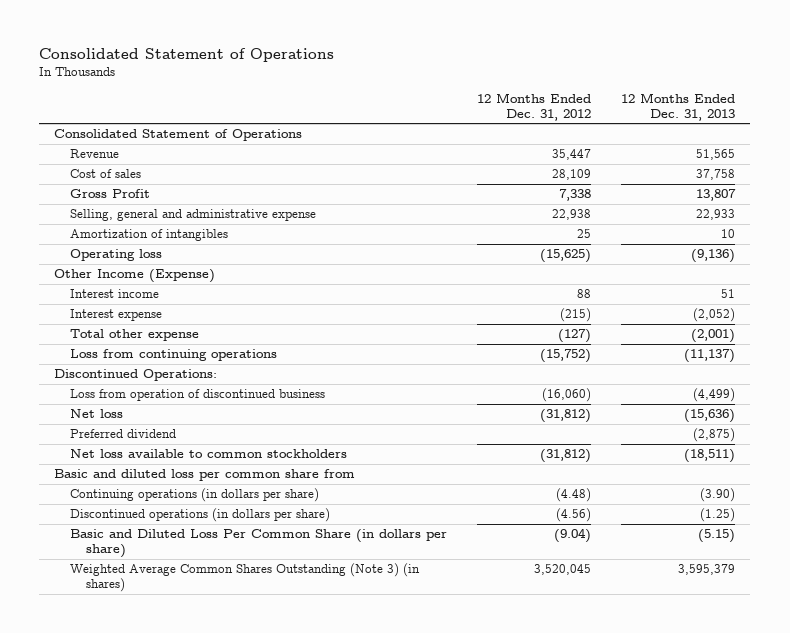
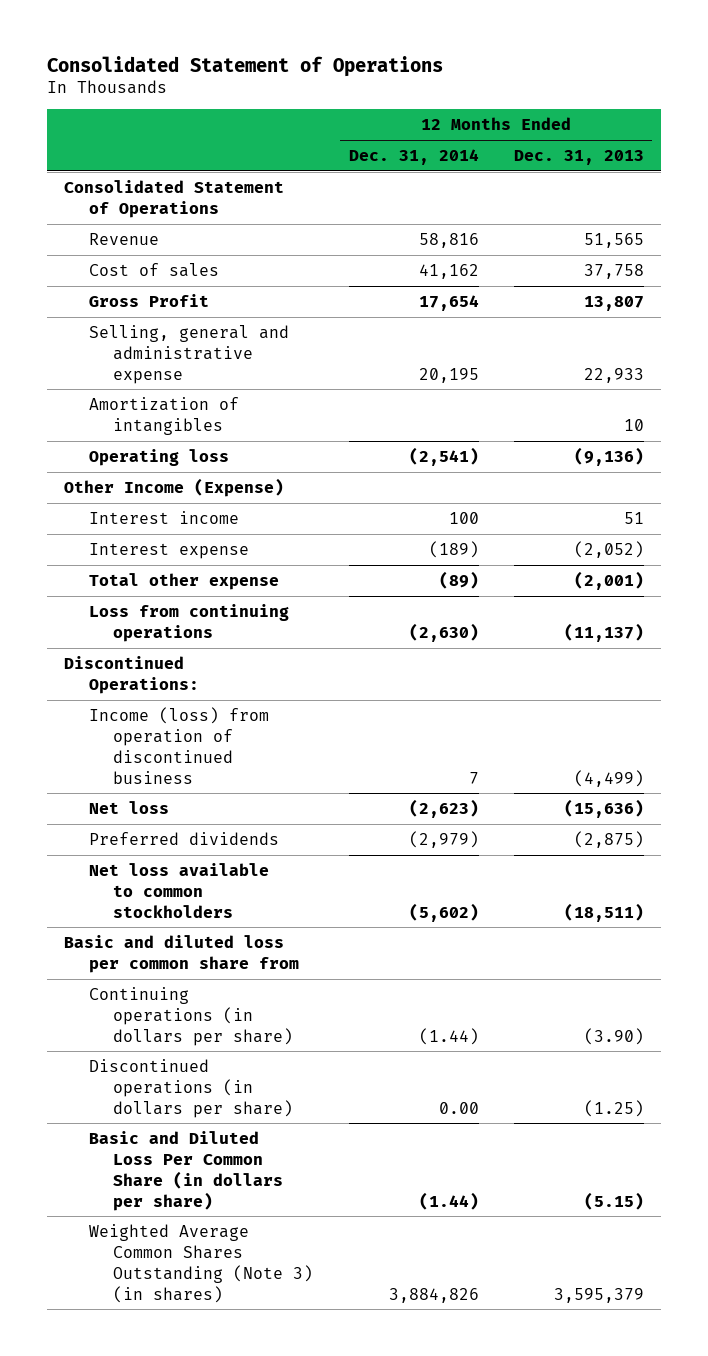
[477,92,592,121] 12 Months Ended Dec. 31, 2012 -> none
none -> [348,149,479,166] Dec. 31, 2014
[70,389,326,402] Loss from operation of discontinued business -> [88,706,269,784] Income (loss) from operation of discontinued business
[70,429,177,439] Preferred dividend -> [88,831,279,845] Preferred dividends

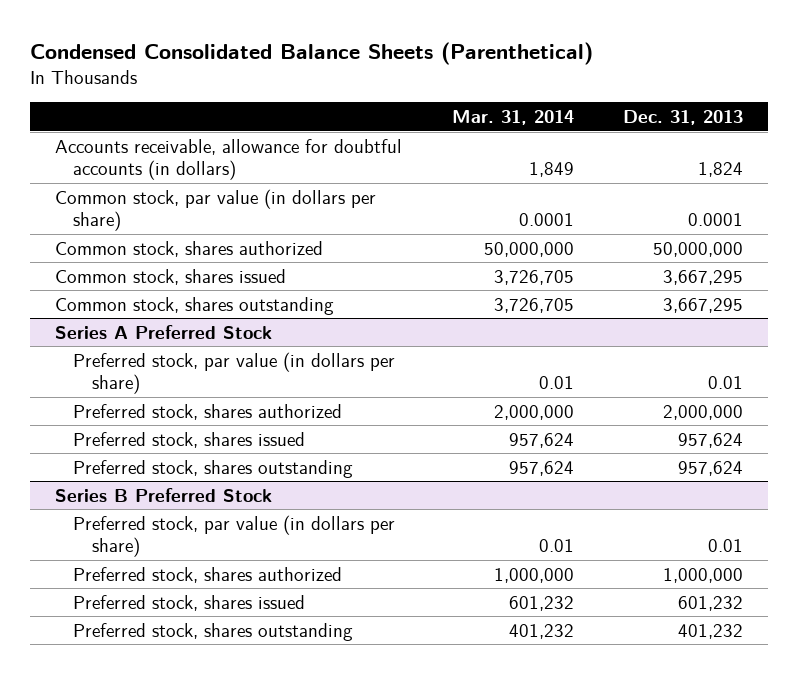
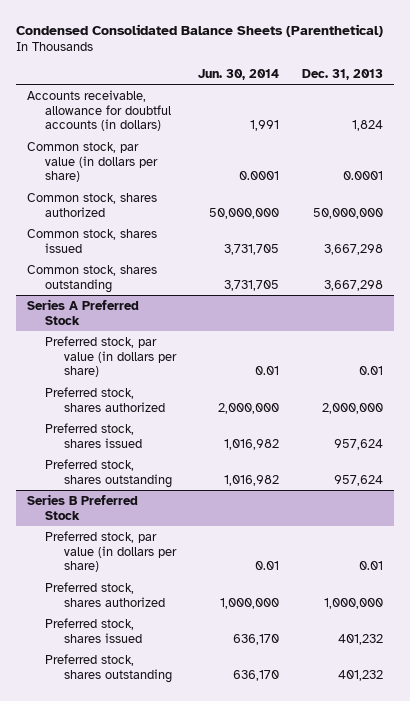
[451,109,574,125] Mar. 31, 2014 -> none
none -> [198,69,280,81] Jun. 30, 2014
[663,269,744,285] 3,667,295 -> [324,243,384,255] 3,667,298
[663,297,744,313] 3,667,295 -> [324,279,384,291] 3,667,298
[678,595,744,611] 601,232 -> [338,633,384,645] 401,232

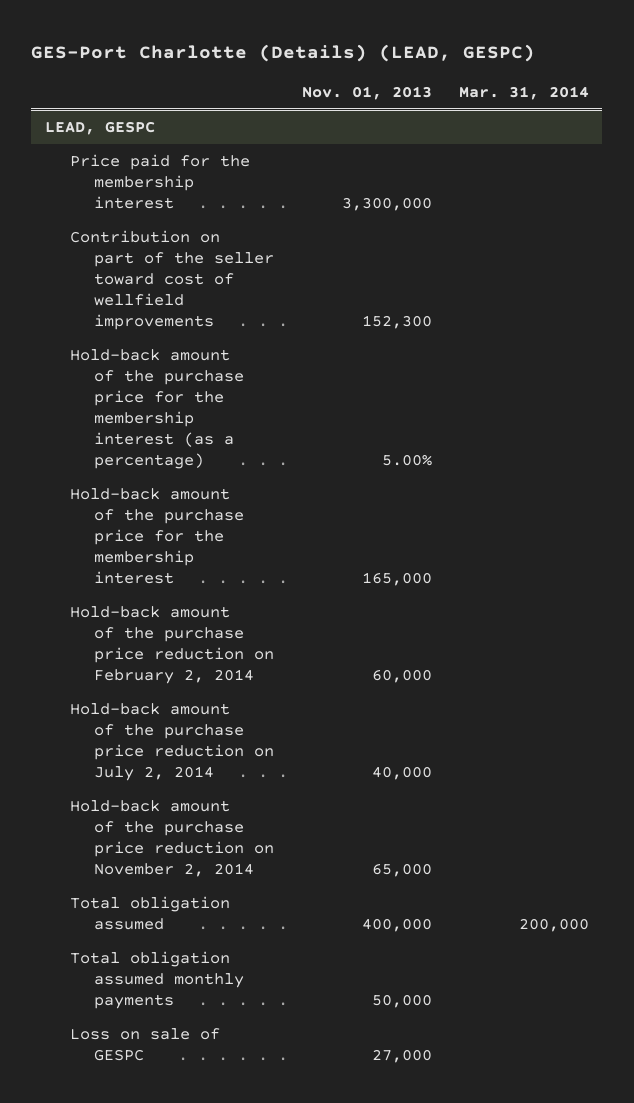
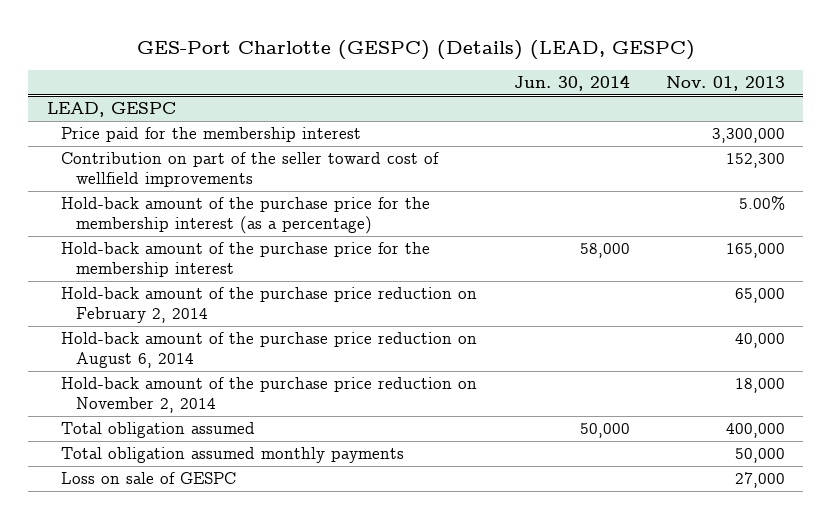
[31,43,536,62] GES-Port Charlotte (Details) (LEAD, GESPC) -> [136,39,695,60] GES-Port Charlotte (GESPC) (Details) (LEAD, GESPC)
[458,85,589,100] Mar. 31, 2014 -> none
none -> [513,74,630,91] Jun. 30, 2014
[371,669,432,684] 60,000 -> [735,287,786,303] 65,000
[69,702,275,782] Hold-back amount of the purchase price reduction on July 2, 2014 -> [61,331,478,369] Hold-back amount of the purchase price reduction on August 6, 2014
[371,863,432,878] 65,000 -> [735,377,786,393] 18,000

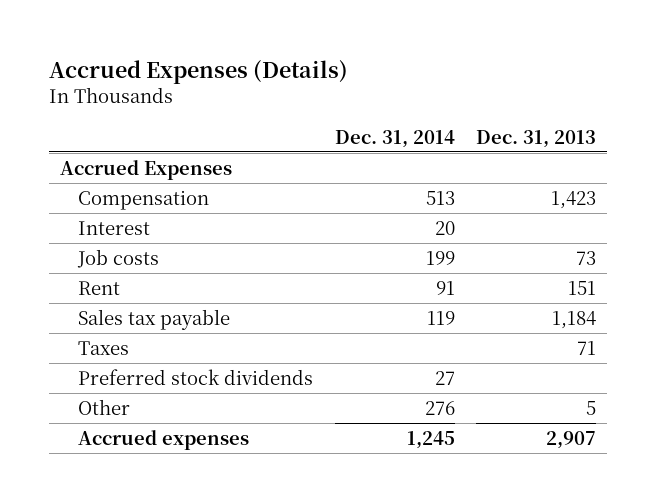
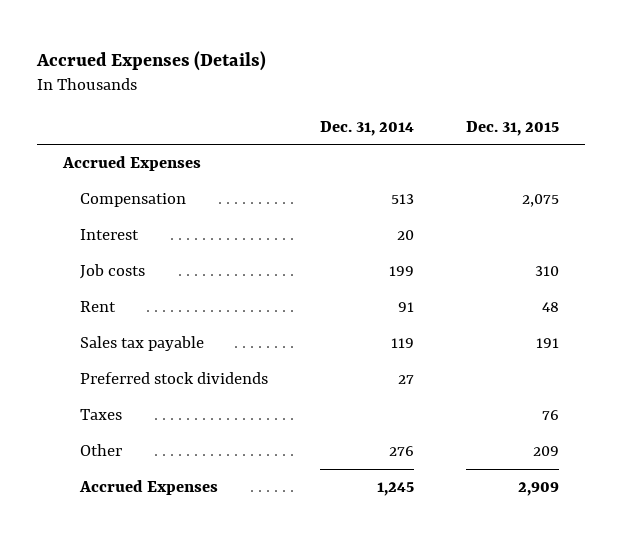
[476,129,597,148] Dec. 31, 2013 -> none
none -> [465,120,559,136] Dec. 31, 2015
[78,340,130,355] Taxes -> [80,409,123,421] Taxes
[78,429,250,450] Accrued expenses -> [79,480,219,496] Accrued Expenses

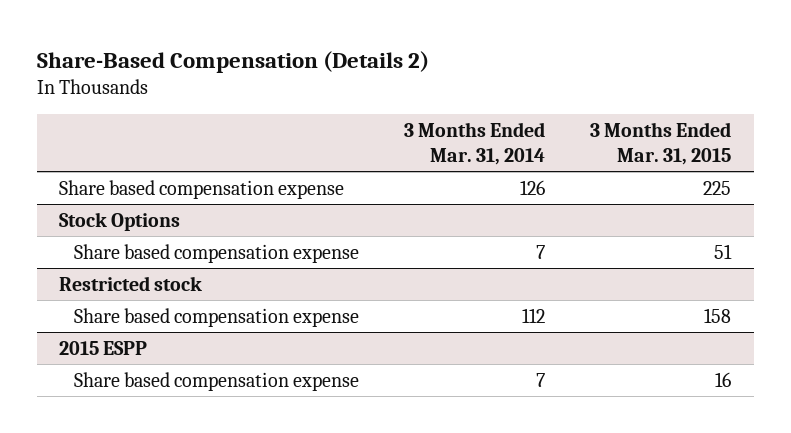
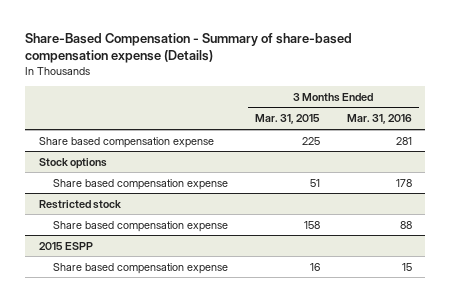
[36,50,429,73] Share-Based Compensation (Details 2) -> [25,32,353,63] Share-Based Compensation - Summary of share-based compensation expense (Details)
[404,121,546,165] 3 Months Ended Mar. 31, 2014 -> none
none -> [346,114,412,125] Mar. 31, 2016
[59,211,181,231] Stock Options -> [38,157,107,169] Stock options

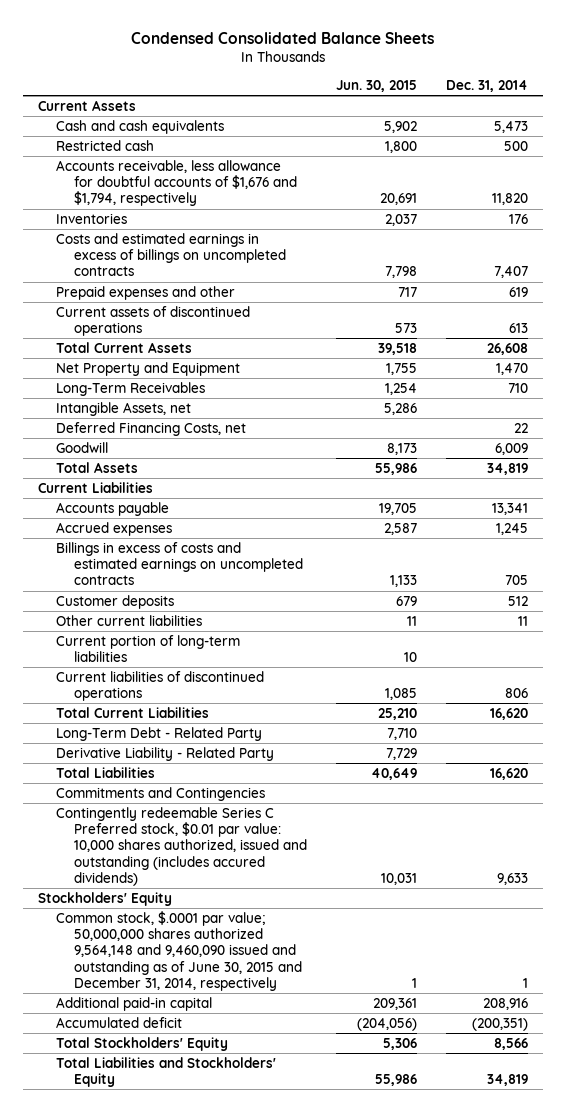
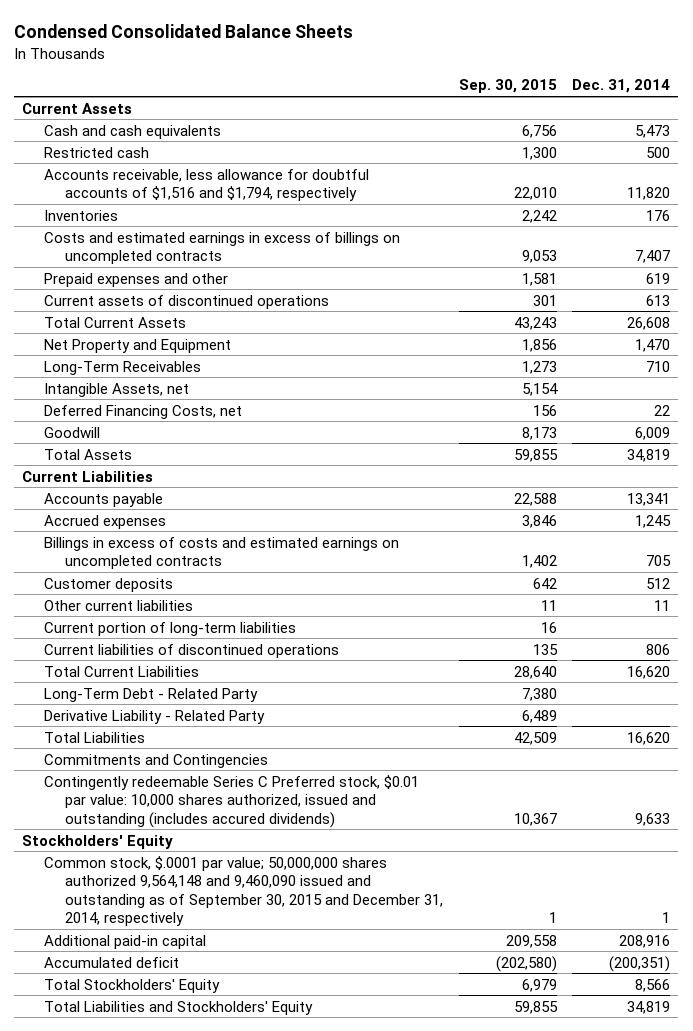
[336,79,418,92] Jun. 30, 2015 -> none
none -> [458,79,557,94] Sep. 30, 2015
[56,159,298,207] Accounts receivable, less allowance for doubtful accounts of $1,676 and $1,794, respectively -> [43,168,369,202] Accounts receivable, less allowance for doubtful accounts of $1,516 and $1,794, respectively
[56,910,303,991] Common stock, $.0001 par value; 50,000,000 shares authorized 9,564,148 and 9,460,090 issued and outstanding as of June 30, 2015 and December 31, 2014, respectively -> [43,855,443,927] Common stock, $.0001 par value; 50,000,000 shares authorized 9,564,148 and 9,460,090 issued and outstanding as of September 30, 2015 and December 31, 2014, respectively

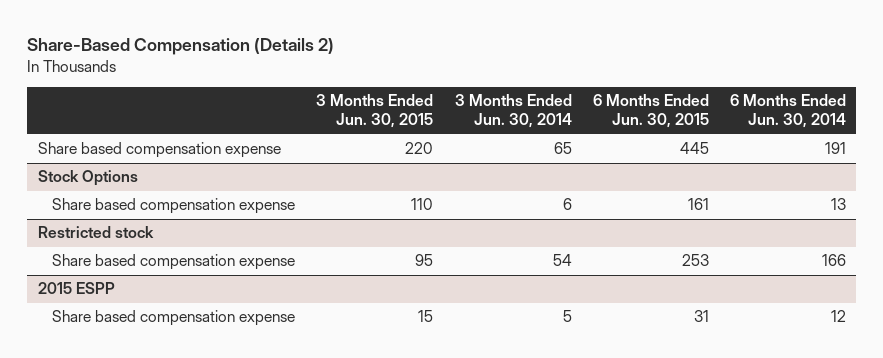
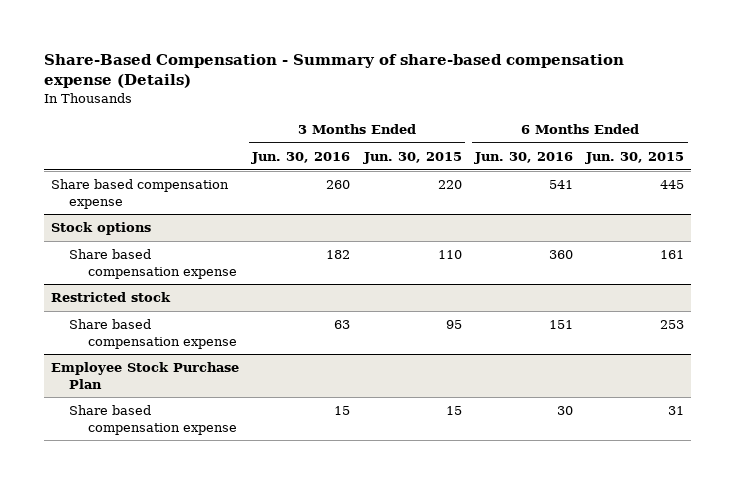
[27,37,335,55] Share-Based Compensation (Details 2) -> [44,53,625,89] Share-Based Compensation - Summary of share-based compensation expense (Details)
[454,94,572,129] 3 Months Ended Jun. 30, 2014 -> none
[729,94,846,129] 6 Months Ended Jun. 30, 2014 -> none
none -> [251,152,351,165] Jun. 30, 2016
none -> [473,152,573,165] Jun. 30, 2016
[37,170,138,187] Stock Options -> [51,222,152,236] Stock options
[37,282,115,295] 2015 ESPP -> [51,362,240,389] Employee Stock Purchase Plan

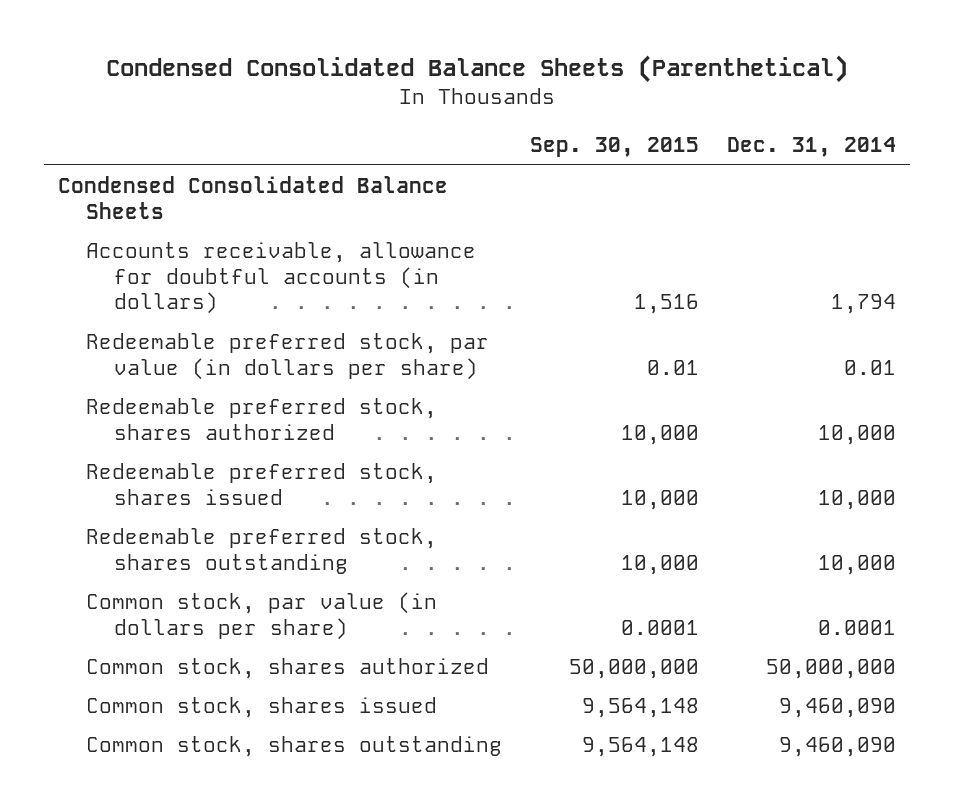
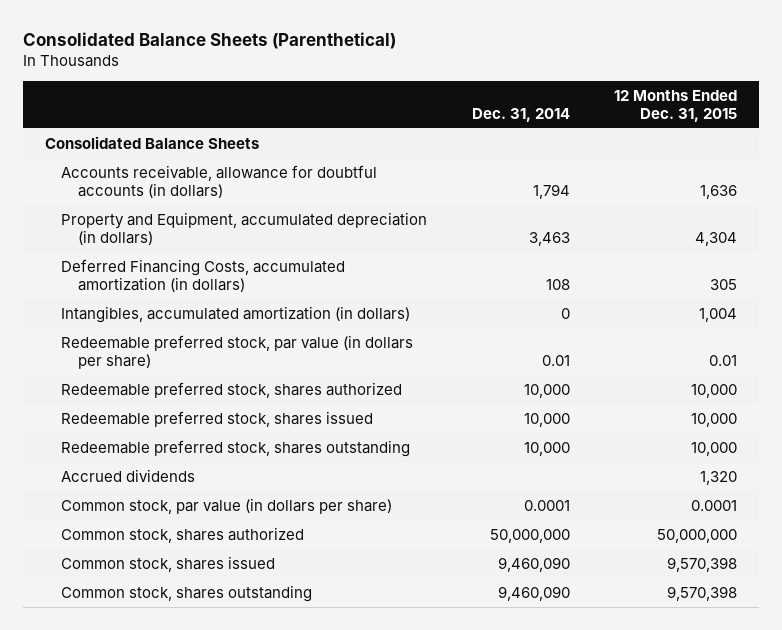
[105,55,848,84] Condensed Consolidated Balance Sheets (Parenthetical) -> [23,32,397,50] Consolidated Balance Sheets (Parenthetical)
[530,137,700,158] Sep. 30, 2015 -> none
none -> [613,89,737,122] 12 Months Ended Dec. 31, 2015
[57,175,448,219] Condensed Consolidated Balance Sheets -> [45,136,260,150] Consolidated Balance Sheets
none -> [61,212,428,245] Property and Equipment, accumulated depreciation (in dollars)
none -> [61,259,346,292] Deferred Financing Costs, accumulated amortization (in dollars)
none -> [61,306,411,324] Intangibles, accumulated amortization (in dollars)
none -> [61,469,196,483] Accrued dividends

